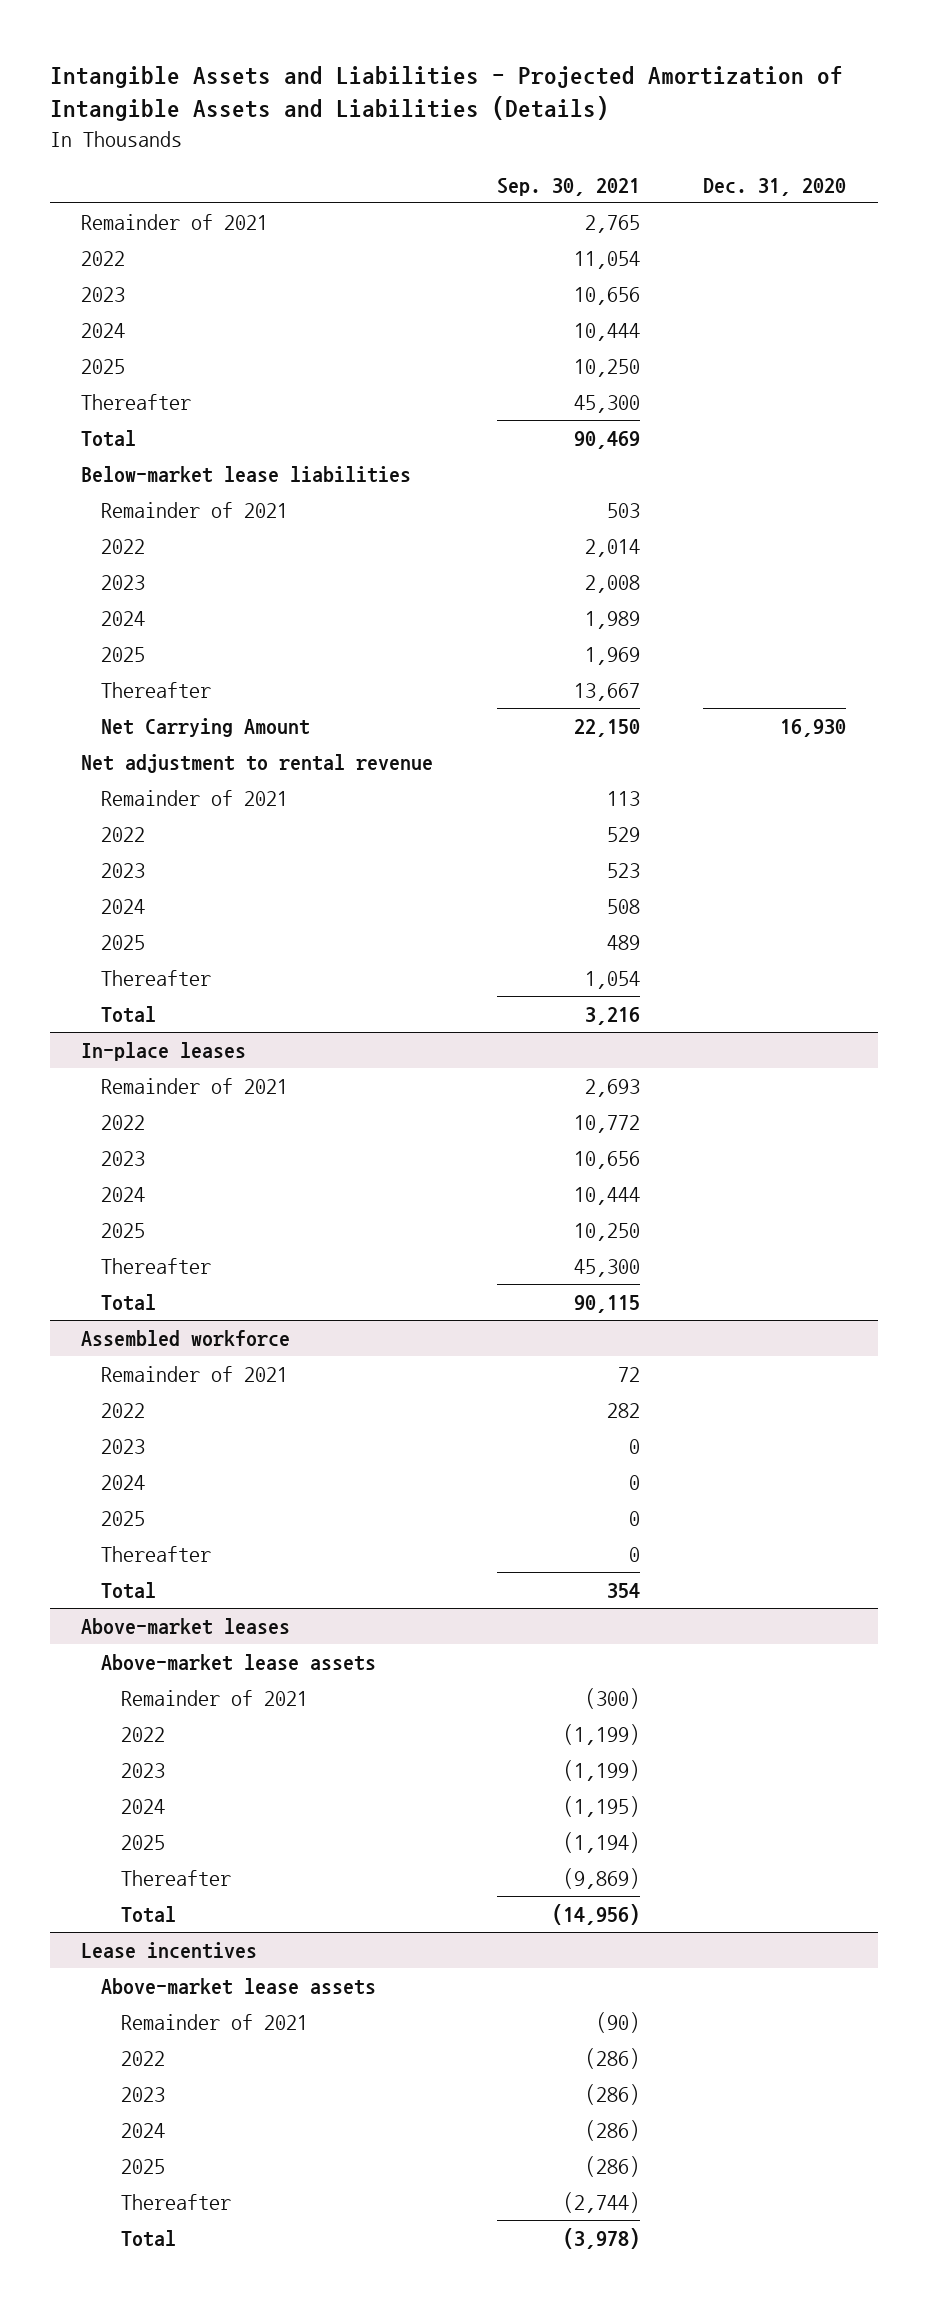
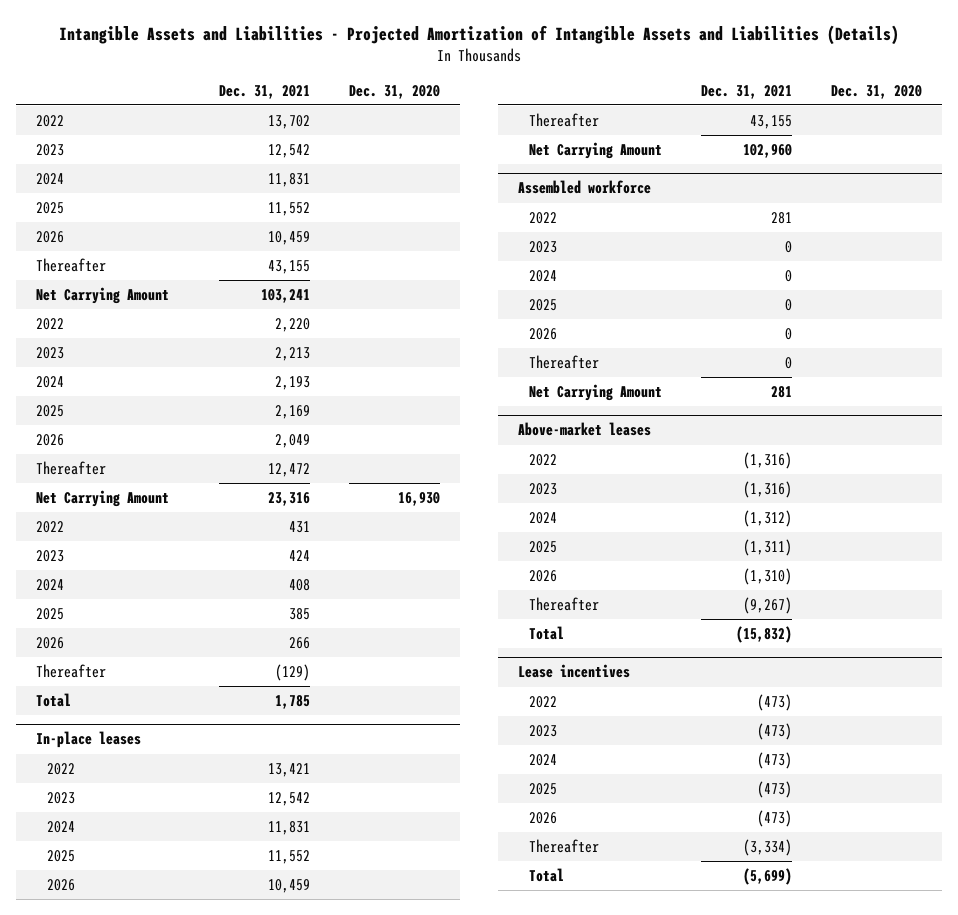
[496,177,640,196] Sep. 30, 2021 -> none
none -> [219,84,311,99] Dec. 31, 2021
[81,213,269,230] Remainder of 2021 -> none
none -> [35,230,64,243] 2026
[81,465,412,483] Below-market lease liabilities -> none
[101,501,289,518] Remainder of 2021 -> none
[81,429,137,447] Total -> [35,286,169,304] Net Carrying Amount
none -> [35,433,64,446] 2026
[81,753,434,773] Net adjustment to rental revenue -> none
[101,789,289,806] Remainder of 2021 -> none
none -> [35,636,64,649] 2026
[101,1077,289,1094] Remainder of 2021 -> none
none -> [46,878,75,891] 2026
[101,1293,157,1311] Total -> [528,141,662,159] Net Carrying Amount
[101,1365,289,1382] Remainder of 2021 -> none
none -> [528,327,557,340] 2026
[101,1581,157,1599] Total -> [528,383,662,401] Net Carrying Amount
[101,1653,377,1671] Above-market lease assets -> none
[121,1689,309,1706] Remainder of 2021 -> none
none -> [528,569,557,582] 2026
[101,1977,377,1995] Above-market lease assets -> none
[121,2013,309,2030] Remainder of 2021 -> none
none -> [528,811,557,824] 2026

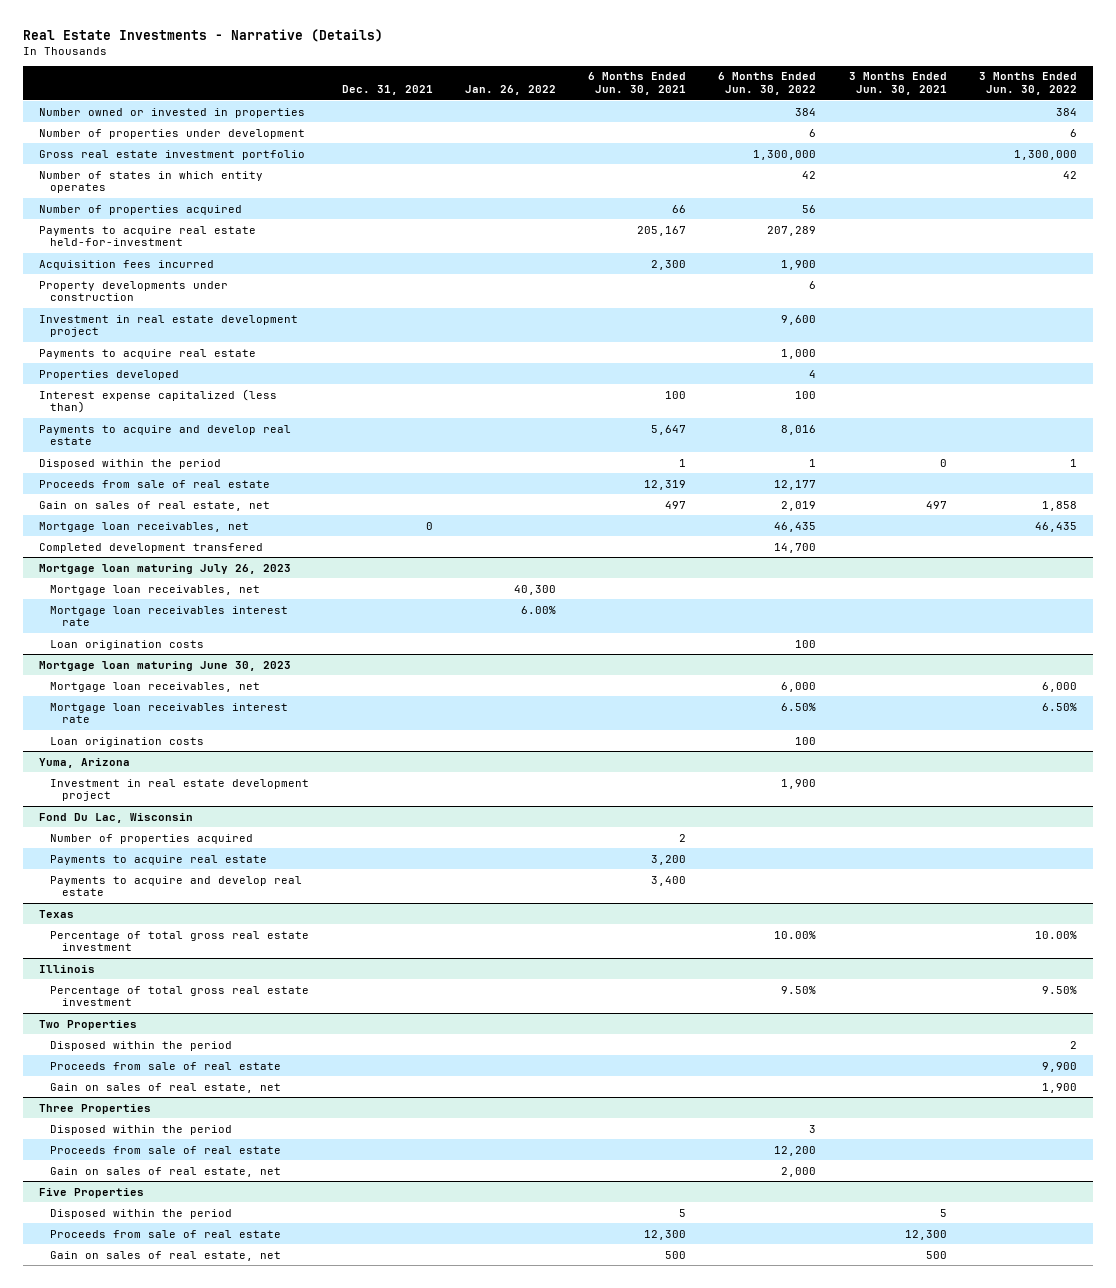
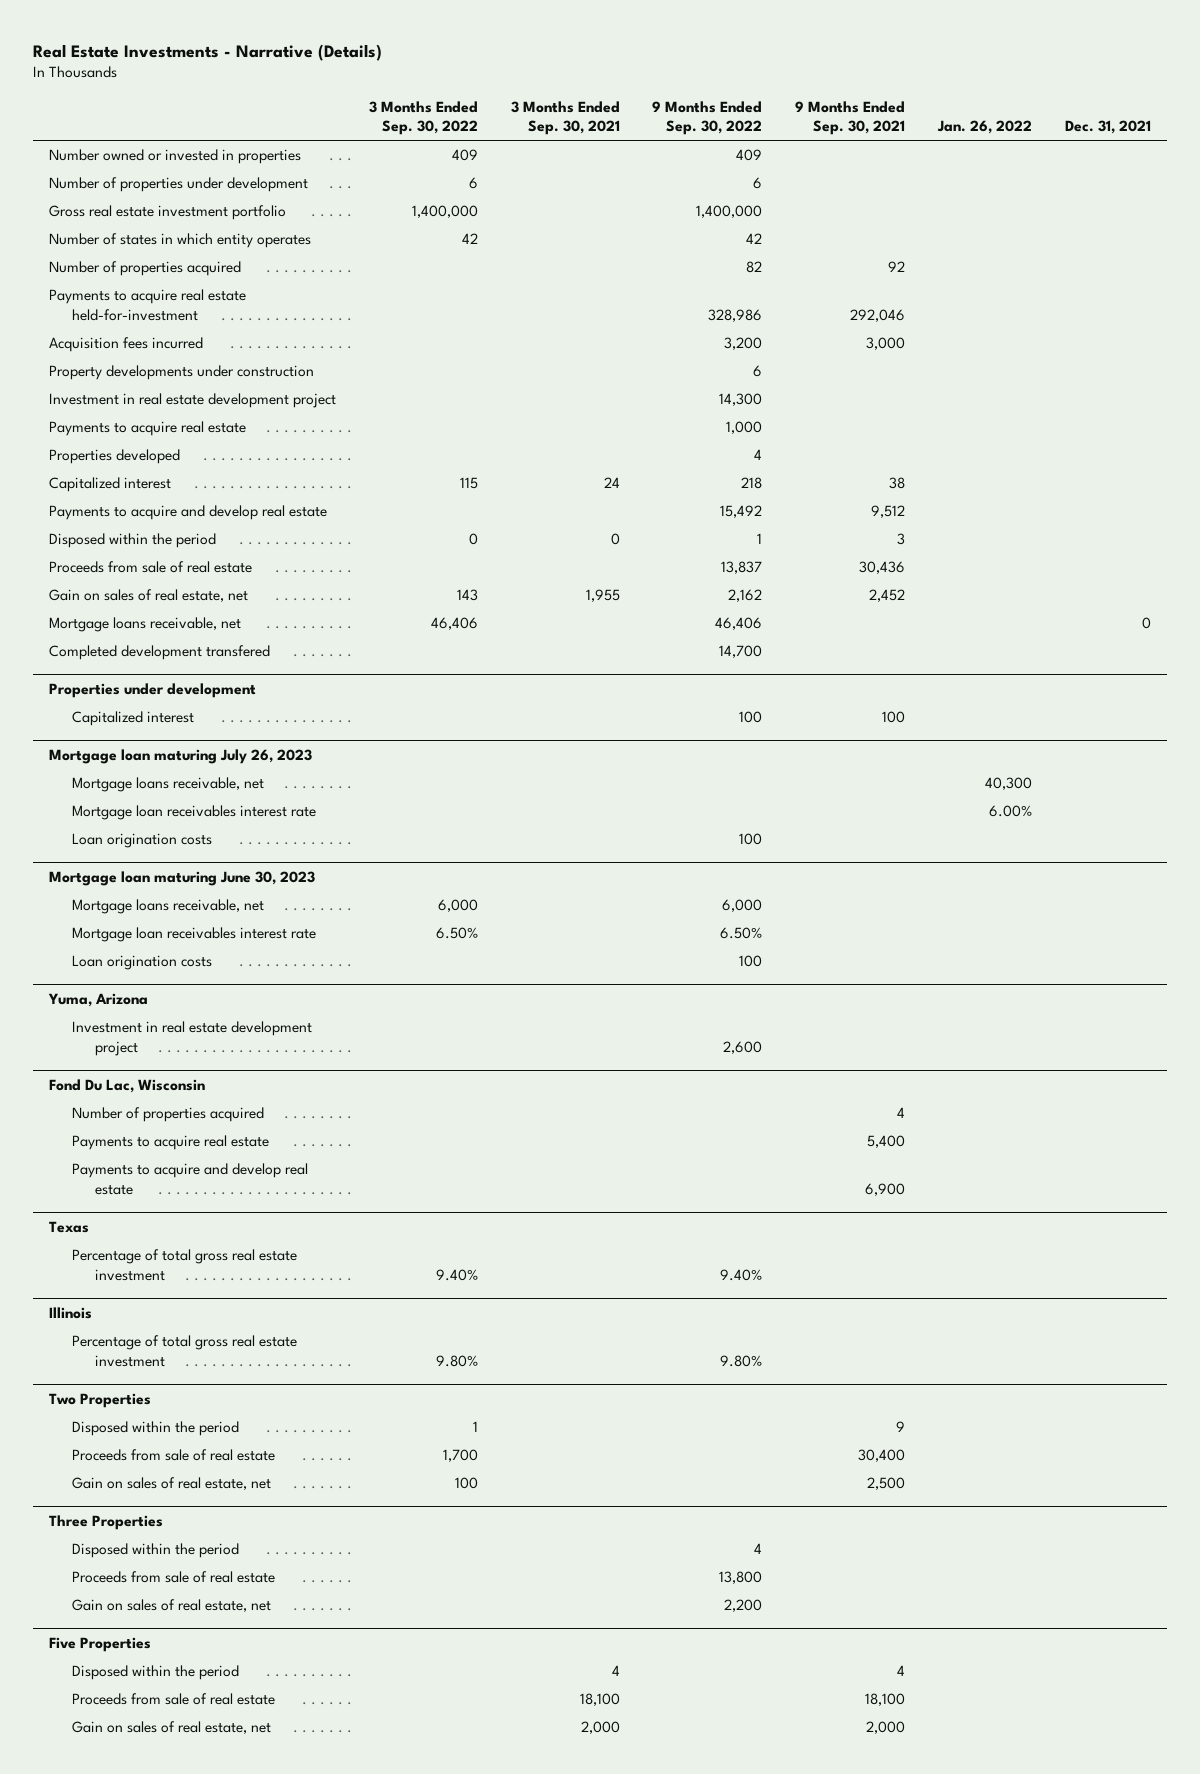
[588,72,687,96] 6 Months Ended Jun. 30, 2021 -> none
[718,72,817,96] 6 Months Ended Jun. 30, 2022 -> none
[848,72,947,96] 3 Months Ended Jun. 30, 2021 -> none
[978,72,1077,96] 3 Months Ended Jun. 30, 2022 -> none
none -> [368,100,478,136] 3 Months Ended Sep. 30, 2022
none -> [510,100,620,136] 3 Months Ended Sep. 30, 2021
none -> [652,100,763,136] 9 Months Ended Sep. 30, 2022
none -> [795,100,906,136] 9 Months Ended Sep. 30, 2021
[38,388,277,414] Interest expense capitalized (less than) -> [49,477,172,493] Capitalized interest
[38,521,249,532] Mortgage loan receivables, net -> [49,617,242,633] Mortgage loans receivable, net
none -> [49,682,257,698] Properties under development
none -> [72,711,195,727] Capitalized interest
[50,584,261,595] Mortgage loan receivables, net -> [72,777,265,793] Mortgage loans receivable, net
[50,681,261,692] Mortgage loan receivables, net -> [72,899,265,915] Mortgage loans receivable, net

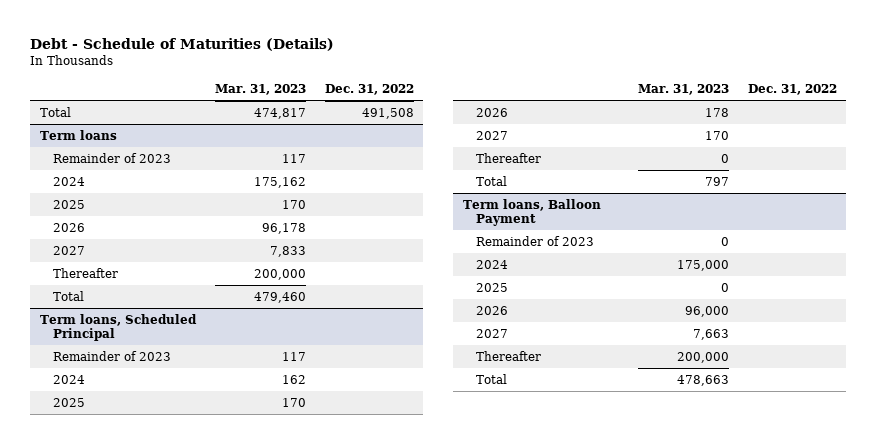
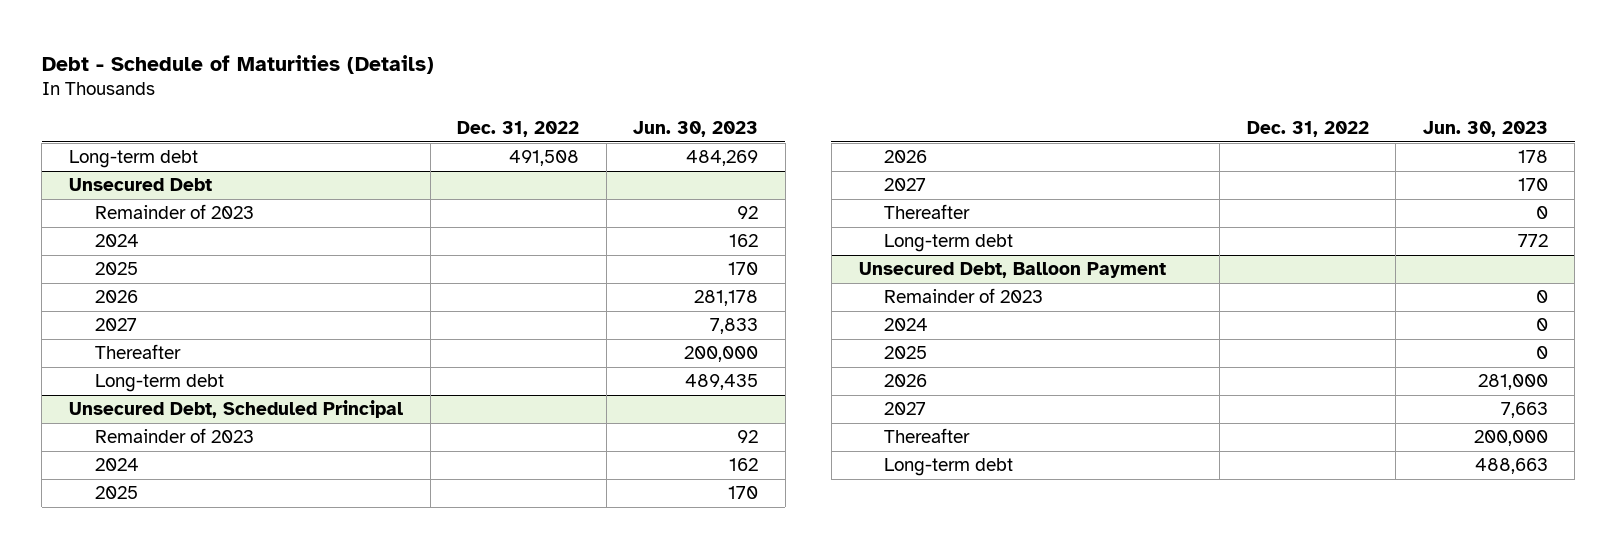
[214,84,306,96] Mar. 31, 2023 -> none
none -> [633,121,759,138] Jun. 30, 2023
[39,106,71,117] Total -> [69,150,199,169] Long-term debt
[39,129,117,140] Term loans -> [69,178,213,192] Unsecured Debt
[39,313,197,342] Term loans, Scheduled Principal -> none
[52,350,171,361] Remainder of 2023 -> none
[52,374,85,384] 2024 -> none
[52,397,85,407] 2025 -> none
[475,107,508,117] 2026 -> none
[475,130,508,140] 2027 -> none
[475,152,541,163] Thereafter -> none
[475,175,507,186] Total -> none
[462,198,601,227] Term loans, Balloon Payment -> none
[475,235,594,246] Remainder of 2023 -> none
[475,259,508,269] 2024 -> none
[475,282,508,292] 2025 -> none
[475,305,508,315] 2026 -> none
[475,328,508,338] 2027 -> none
[475,350,541,361] Thereafter -> none
[475,373,507,384] Total -> none
[52,290,84,301] Total -> [94,374,224,393] Long-term debt
none -> [69,400,404,419] Unsecured Debt, Scheduled Principal
none -> [94,428,254,444] Remainder of 2023
none -> [94,458,139,472] 2024
none -> [94,486,138,500] 2025
none -> [884,150,928,164] 2026
none -> [884,178,927,192] 2027
none -> [884,204,971,220] Thereafter
none -> [884,234,1014,253] Long-term debt
none -> [858,262,1166,279] Unsecured Debt, Balloon Payment
none -> [884,288,1044,304] Remainder of 2023
none -> [884,318,929,332] 2024
none -> [884,346,928,360] 2025
none -> [884,374,928,388] 2026
none -> [884,402,927,416] 2027
none -> [884,428,971,444] Thereafter
none -> [884,458,1014,477] Long-term debt

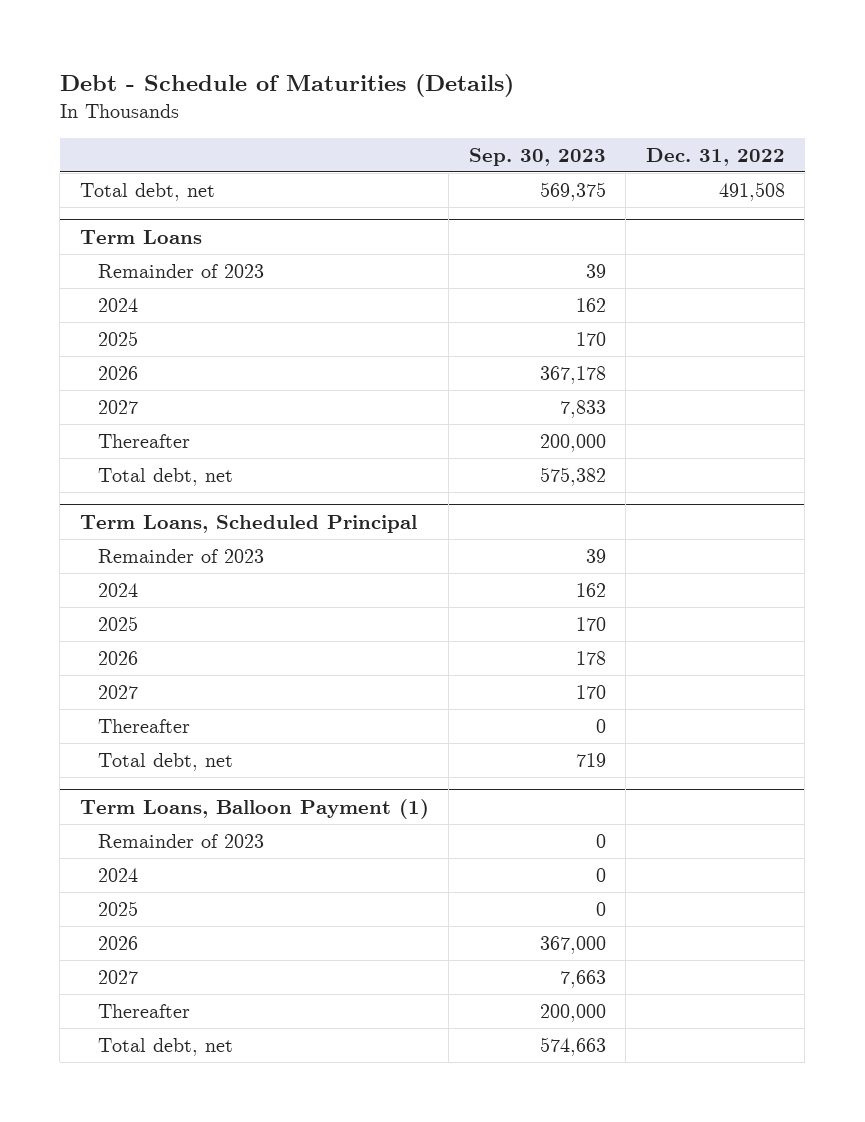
[633,121,759,138] Jun. 30, 2023 -> none
none -> [468,147,606,166] Sep. 30, 2023
[69,150,199,169] Long-term debt -> [79,182,215,201] Total debt, net
[69,178,213,192] Unsecured Debt -> [79,229,202,244] Term Loans
[69,400,404,419] Unsecured Debt, Scheduled Principal -> none
[94,428,254,444] Remainder of 2023 -> none
[94,458,139,472] 2024 -> none
[94,486,138,500] 2025 -> none
[884,150,928,164] 2026 -> none
[884,178,927,192] 2027 -> none
[884,204,971,220] Thereafter -> none
[884,234,1014,253] Long-term debt -> none
[858,262,1166,279] Unsecured Debt, Balloon Payment -> none
[884,288,1044,304] Remainder of 2023 -> none
[884,318,929,332] 2024 -> none
[884,346,928,360] 2025 -> none
[884,374,928,388] 2026 -> none
[884,402,927,416] 2027 -> none
[884,428,971,444] Thereafter -> none
[884,458,1014,477] Long-term debt -> none
[94,374,224,393] Long-term debt -> [98,467,234,486] Total debt, net
none -> [79,514,417,533] Term Loans, Scheduled Principal
none -> [98,548,265,563] Remainder of 2023
none -> [98,582,139,597] 2024
none -> [98,615,139,631] 2025
none -> [98,650,139,665] 2026
none -> [98,684,139,699] 2027
none -> [98,718,191,733] Thereafter
none -> [98,752,234,771] Total debt, net
none -> [79,798,429,819] Term Loans, Balloon Payment (1)
none -> [98,833,265,848] Remainder of 2023
none -> [98,867,139,882] 2024
none -> [98,900,139,916] 2025
none -> [98,935,139,950] 2026
none -> [98,969,139,984] 2027
none -> [98,1003,191,1018] Thereafter
none -> [98,1037,234,1056] Total debt, net

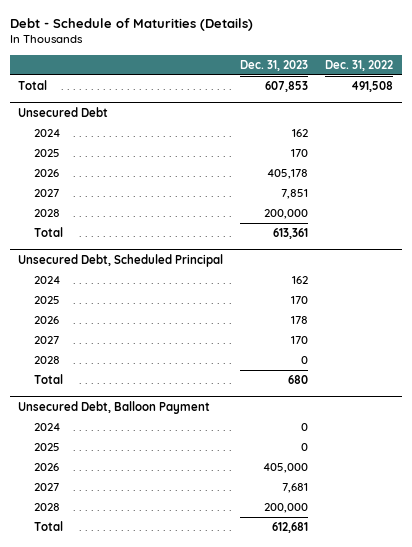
[468,147,606,166] Sep. 30, 2023 -> none
none -> [240,59,309,71] Dec. 31, 2023
[98,263,265,278] Remainder of 2023 -> none
[79,182,215,201] Total debt, net -> [18,80,48,91] Total
[79,229,202,244] Term Loans -> [18,106,109,117] Unsecured Debt
[98,433,191,448] Thereafter -> none
[79,514,417,533] Term Loans, Scheduled Principal -> none
[98,548,265,563] Remainder of 2023 -> none
[98,582,139,597] 2024 -> none
[98,615,139,631] 2025 -> none
[98,650,139,665] 2026 -> none
[98,684,139,699] 2027 -> none
[98,718,191,733] Thereafter -> none
[98,752,234,771] Total debt, net -> none
[79,798,429,819] Term Loans, Balloon Payment (1) -> none
[98,833,265,848] Remainder of 2023 -> none
[98,867,139,882] 2024 -> none
[98,900,139,916] 2025 -> none
[98,935,139,950] 2026 -> none
[98,969,139,984] 2027 -> none
[98,1003,191,1018] Thereafter -> none
[98,1037,234,1056] Total debt, net -> none
none -> [33,209,60,218] 2028
[98,467,234,486] Total debt, net -> [33,227,63,238] Total
none -> [18,253,224,267] Unsecured Debt, Scheduled Principal
none -> [33,276,60,285] 2024
none -> [33,296,60,305] 2025
none -> [33,316,59,325] 2026
none -> [33,336,59,345] 2027
none -> [33,356,60,365] 2028
none -> [33,374,63,385] Total
none -> [18,400,211,414] Unsecured Debt, Balloon Payment
none -> [33,423,60,432] 2024
none -> [33,443,60,452] 2025
none -> [33,463,59,472] 2026
none -> [33,483,59,492] 2027
none -> [33,503,60,512] 2028
none -> [33,521,63,532] Total

